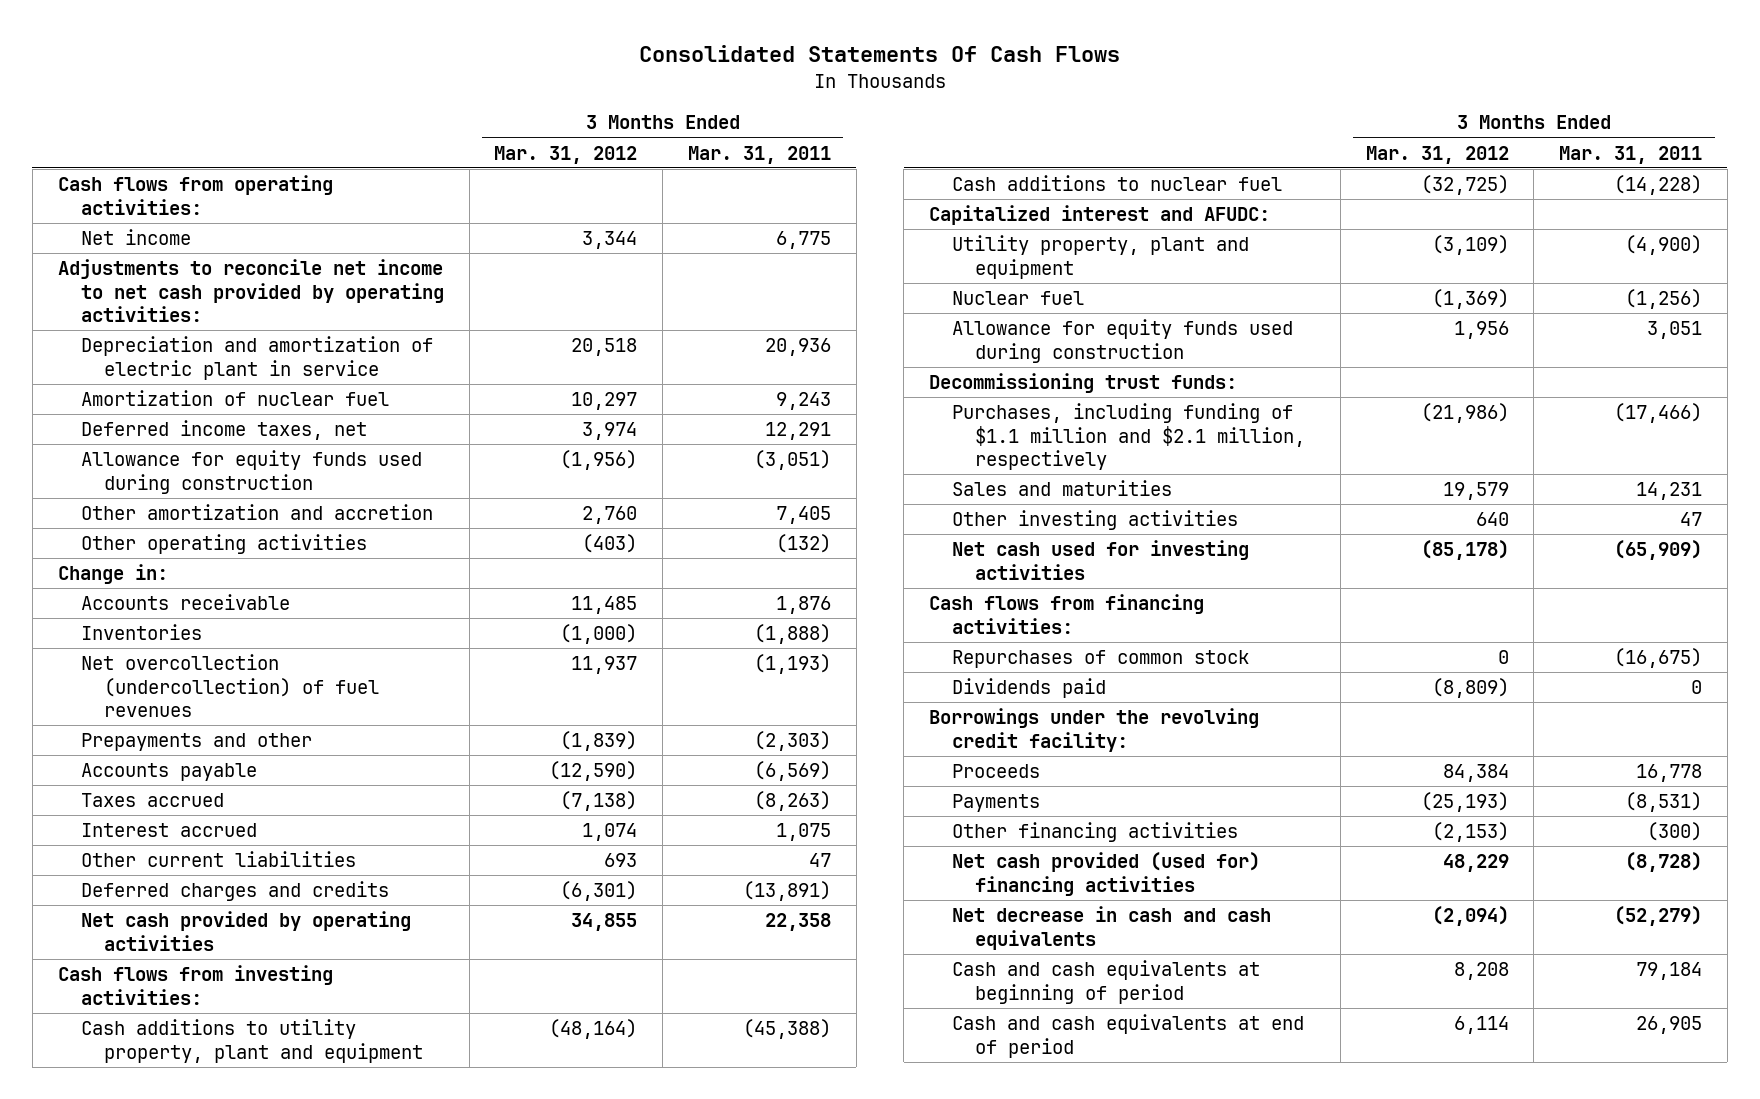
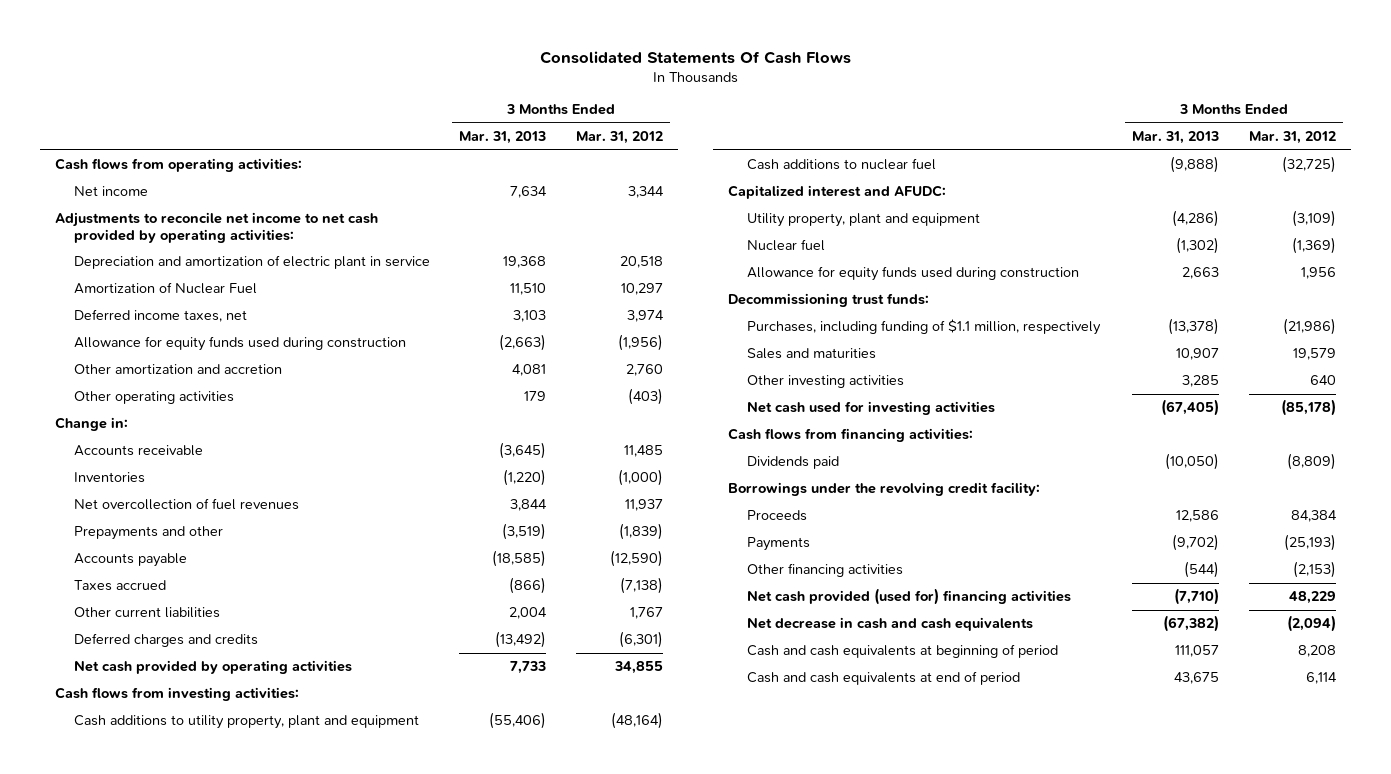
[687,145,831,164] Mar. 31, 2011 -> none
none -> [459,131,547,145] Mar. 31, 2013
[80,390,389,407] Amortization of nuclear fuel -> [73,282,257,295] Amortization of Nuclear Fuel
[80,654,379,718] Net overcollection (undercollection) of fuel revenues -> [73,498,299,511] Net overcollection of fuel revenues
[80,823,257,838] Interest accrued -> none
[604,853,638,868] 693 -> [629,607,663,620] 1,767
[952,403,1306,471] Purchases, including funding of $1.1 million and $2.1 million, respectively -> [746,319,1101,336] Purchases, including funding of $1.1 million, respectively
[952,650,1250,669] Repurchases of common stock -> none

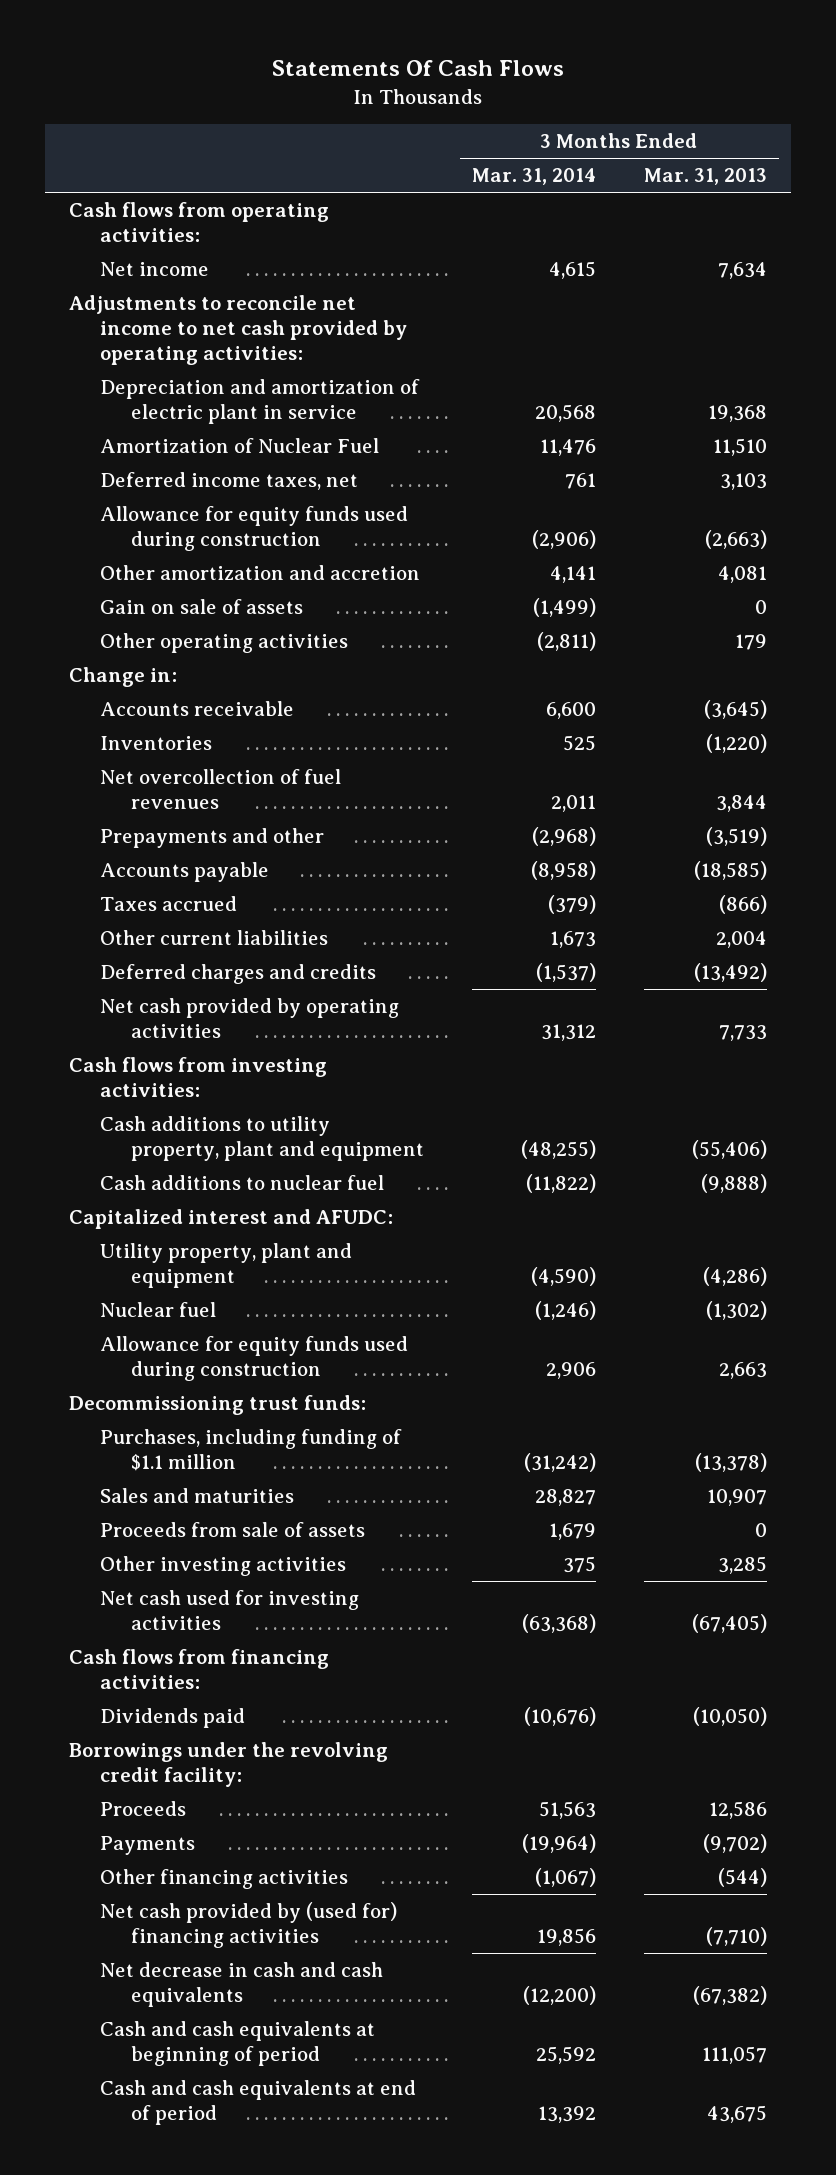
[539,50,851,64] Consolidated Statements Of Cash Flows -> [272,60,565,77] Statements Of Cash Flows
[575,131,663,145] Mar. 31, 2012 -> none
none -> [471,168,596,186] Mar. 31, 2014
none -> [99,599,303,615] Gain on sale of assets
[746,319,1101,336] Purchases, including funding of $1.1 million, respectively -> [99,1429,402,1472] Purchases, including funding of $1.1 million
none -> [99,1522,365,1538] Proceeds from sale of assets
[746,588,1071,606] Net cash provided (used for) financing activities -> [99,1902,397,1949] Net cash provided by (used for) financing activities

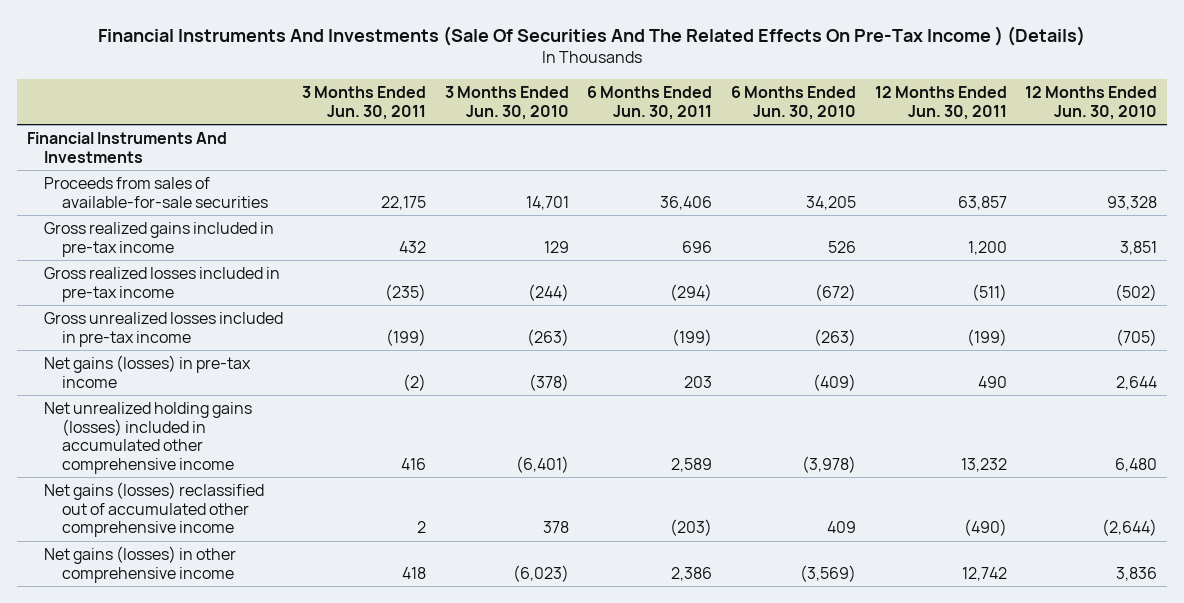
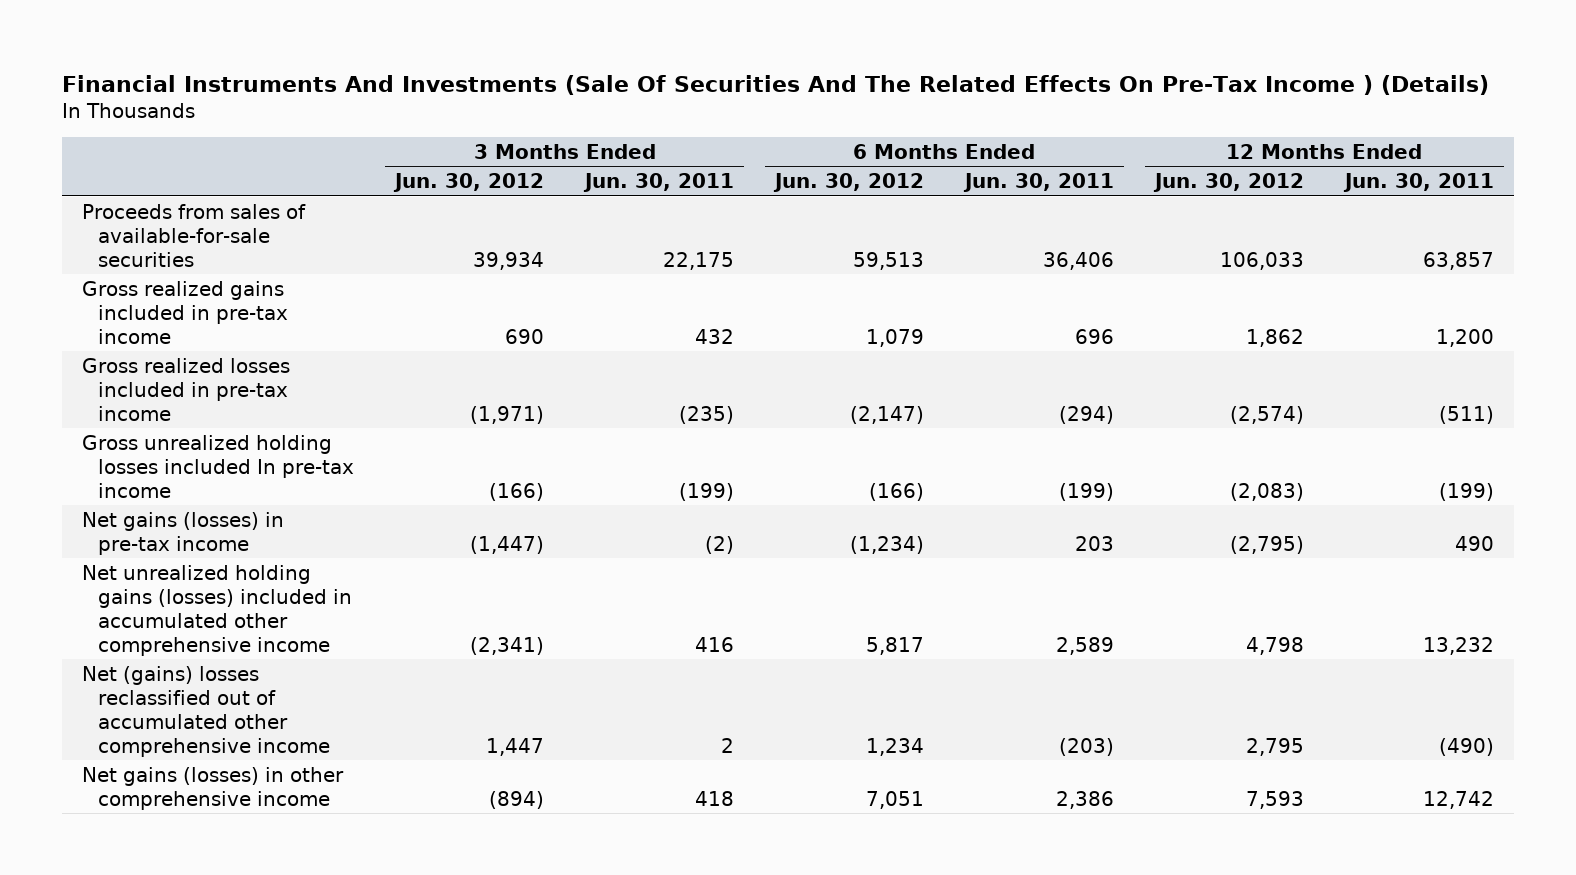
[444,86,569,120] 3 Months Ended Jun. 30, 2010 -> none
[730,86,856,120] 6 Months Ended Jun. 30, 2010 -> none
[1025,86,1158,120] 12 Months Ended Jun. 30, 2010 -> none
none -> [393,173,545,193] Jun. 30, 2012
none -> [773,173,925,193] Jun. 30, 2012
none -> [1152,173,1304,193] Jun. 30, 2012
[26,131,227,163] Financial Instruments And Investments -> none
[44,311,284,347] Gross unrealized losses included in pre-tax income -> [82,434,355,498] Gross unrealized holding losses included In pre-tax income
[44,481,265,538] Net gains (losses) reclassified out of accumulated other comprehensive income -> [82,665,331,757] Net (gains) losses reclassified out of accumulated other comprehensive income

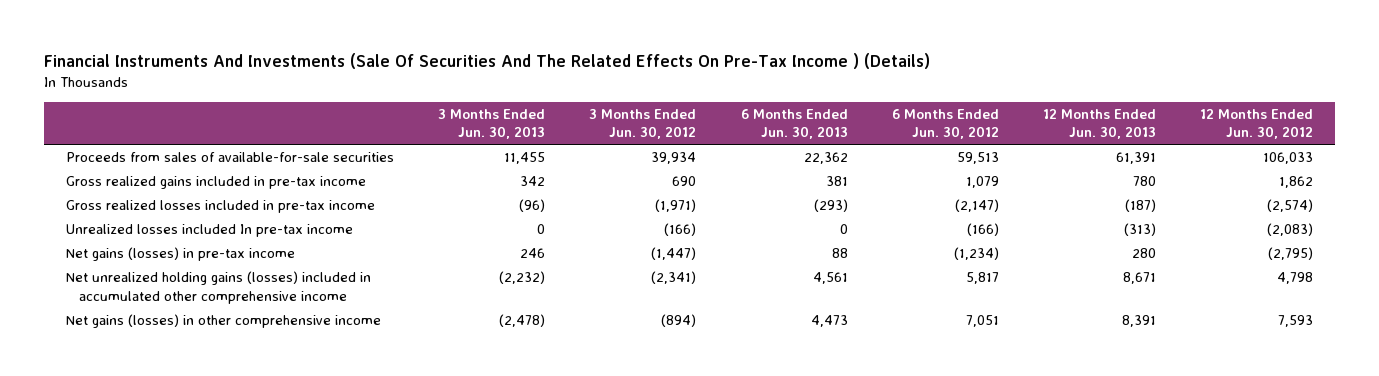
[583,173,735,193] Jun. 30, 2011 -> none
[962,173,1114,193] Jun. 30, 2011 -> none
[1342,173,1494,193] Jun. 30, 2011 -> none
none -> [438,108,546,140] 3 Months Ended Jun. 30, 2013
none -> [740,108,848,140] 6 Months Ended Jun. 30, 2013
none -> [1042,108,1156,140] 12 Months Ended Jun. 30, 2013
[82,434,355,498] Gross unrealized holding losses included In pre-tax income -> [66,224,354,238] Unrealized losses included In pre-tax income
[82,665,331,757] Net (gains) losses reclassified out of accumulated other comprehensive income -> none

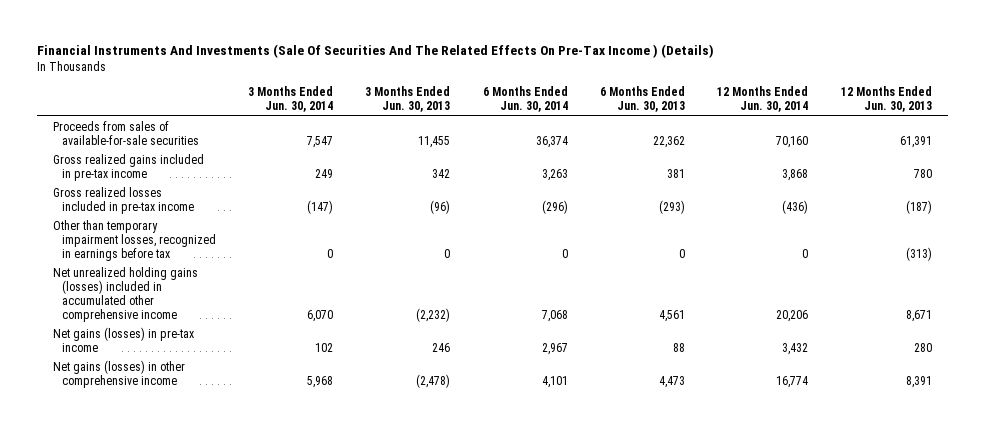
[589,108,697,140] 3 Months Ended Jun. 30, 2012 -> none
[891,108,999,140] 6 Months Ended Jun. 30, 2012 -> none
[1199,108,1313,140] 12 Months Ended Jun. 30, 2012 -> none
none -> [248,86,334,113] 3 Months Ended Jun. 30, 2014
none -> [482,86,568,113] 6 Months Ended Jun. 30, 2014
none -> [717,86,809,113] 12 Months Ended Jun. 30, 2014
[66,224,354,238] Unrealized losses included In pre-tax income -> [52,219,216,261] Other than temporary impairment losses, recognized in earnings before tax
[66,247,296,262] Net gains (losses) in pre-tax income -> [52,326,194,352] Net gains (losses) in pre-tax income

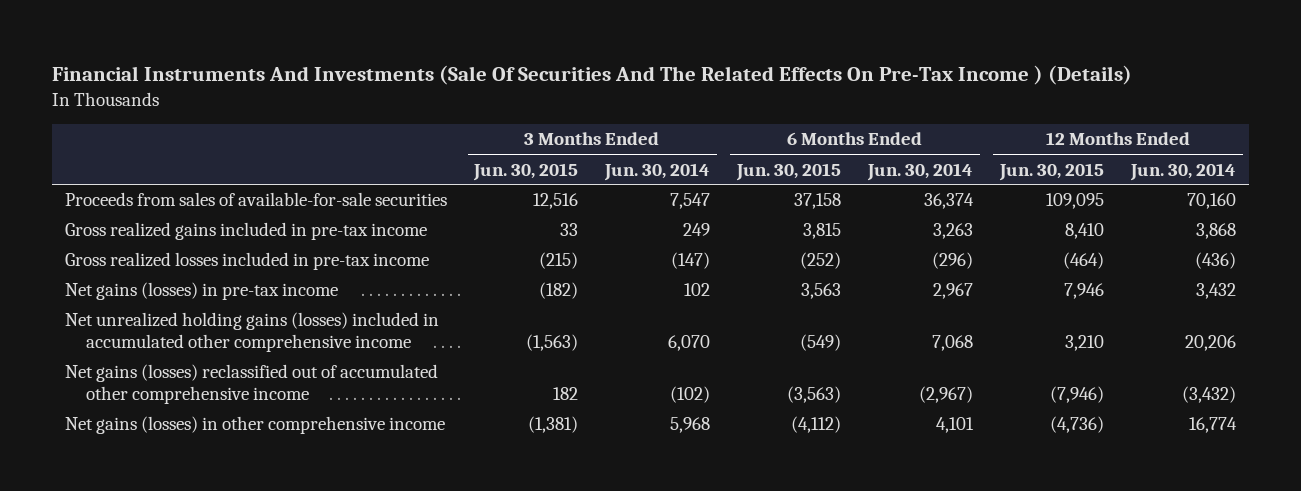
[365,86,451,113] 3 Months Ended Jun. 30, 2013 -> none
[599,86,685,113] 6 Months Ended Jun. 30, 2013 -> none
[840,86,932,113] 12 Months Ended Jun. 30, 2013 -> none
none -> [473,162,579,181] Jun. 30, 2015
none -> [736,162,842,181] Jun. 30, 2015
none -> [999,162,1105,181] Jun. 30, 2015
[52,219,216,261] Other than temporary impairment losses, recognized in earnings before tax -> none
[52,266,198,322] Net unrealized holding gains (losses) included in accumulated other comprehensive income -> [65,312,440,352] Net unrealized holding gains (losses) included in accumulated other comprehensive income
none -> [65,364,439,404] Net gains (losses) reclassified out of accumulated other comprehensive income

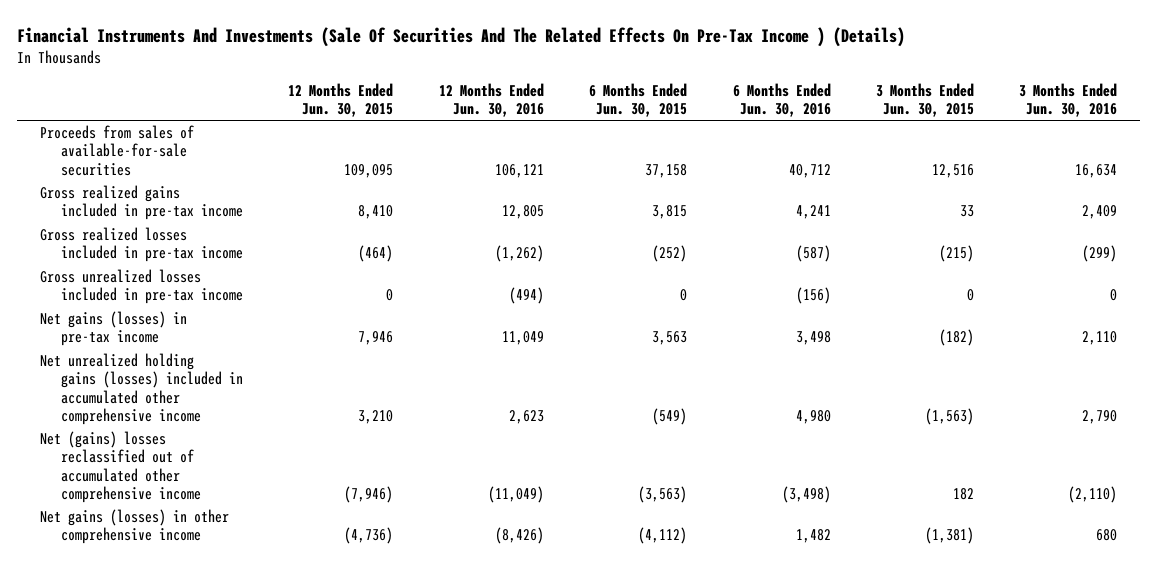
[604,162,711,181] Jun. 30, 2014 -> none
[867,162,974,181] Jun. 30, 2014 -> none
[1129,162,1236,181] Jun. 30, 2014 -> none
none -> [438,82,544,117] 12 Months Ended Jun. 30, 2016
none -> [732,82,831,117] 6 Months Ended Jun. 30, 2016
none -> [1019,82,1118,117] 3 Months Ended Jun. 30, 2016
none -> [39,269,243,305] Gross unrealized losses included in pre-tax income
[65,364,439,404] Net gains (losses) reclassified out of accumulated other comprehensive income -> [39,431,201,503] Net (gains) losses reclassified out of accumulated other comprehensive income

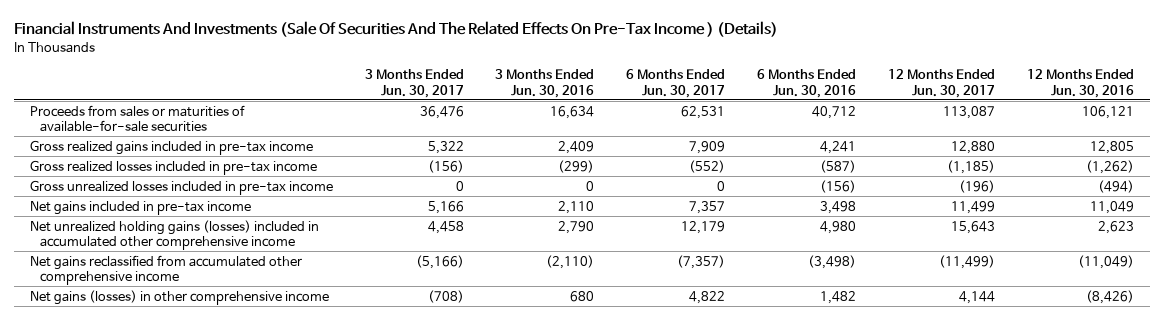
[288,82,394,117] 12 Months Ended Jun. 30, 2015 -> none
[589,82,688,117] 6 Months Ended Jun. 30, 2015 -> none
[875,82,974,117] 3 Months Ended Jun. 30, 2015 -> none
none -> [364,69,464,98] 3 Months Ended Jun. 30, 2017
none -> [626,69,726,98] 6 Months Ended Jun. 30, 2017
none -> [888,69,996,98] 12 Months Ended Jun. 30, 2017
[39,125,194,176] Proceeds from sales of available-for-sale securities -> [29,104,245,133] Proceeds from sales or maturities of available-for-sale securities
[39,311,187,347] Net gains (losses) in pre-tax income -> [29,200,251,215] Net gains included in pre-tax income
[39,431,201,503] Net (gains) losses reclassified out of accumulated other comprehensive income -> [29,254,302,286] Net gains reclassified from accumulated other comprehensive income

